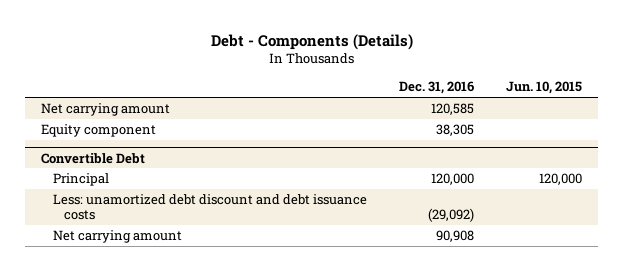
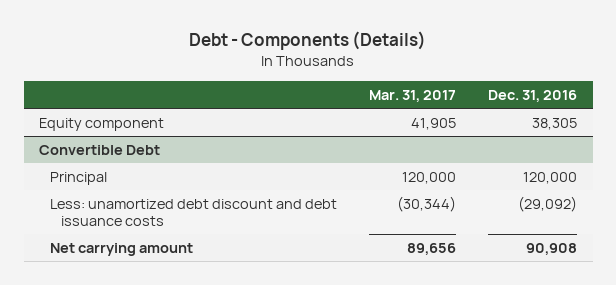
[505,81,582,95] Jun. 10, 2015 -> none
none -> [368,89,456,102] Mar. 31, 2017
[41,103,171,117] Net carrying amount -> none

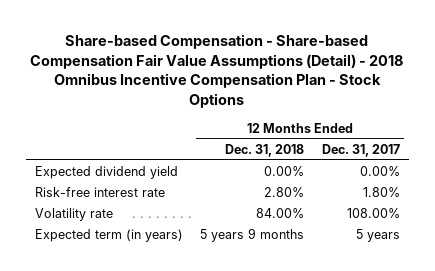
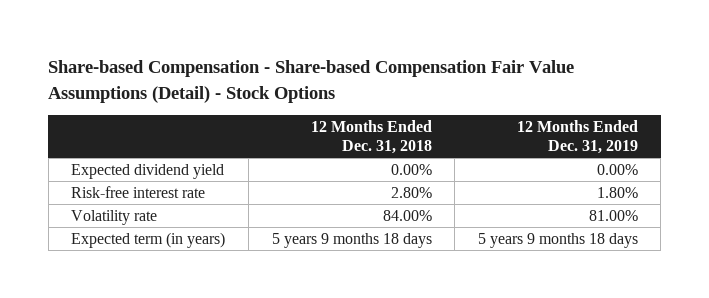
[30,33,404,108] Share-based Compensation - Share-based Compensation Fair Value Assumptions (Detail) - 2018 Omnibus Incentive Compensation Plan - Stock Options -> [48,60,575,103] Share-based Compensation - Share-based Compensation Fair Value Assumptions (Detail) - Stock Options
[321,143,400,157] Dec. 31, 2017 -> none
none -> [516,119,638,154] 12 Months Ended Dec. 31, 2019
[200,228,305,243] 5 years 9 months -> [271,232,432,248] 5 years 9 months 18 days

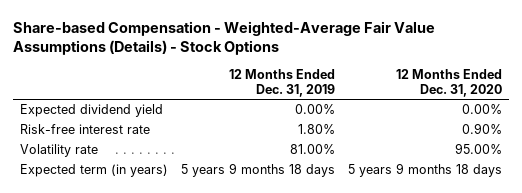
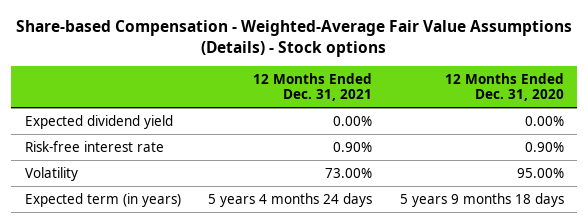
[13,20,436,56] Share-based Compensation - Weighted-Average Fair Value Assumptions (Details) - Stock Options -> [16,19,573,57] Share-based Compensation - Weighted-Average Fair Value Assumptions (Details) - Stock options
[229,69,336,98] 12 Months Ended Dec. 31, 2019 -> none
none -> [253,72,373,102] 12 Months Ended Dec. 31, 2021
[19,144,98,158] Volatility rate -> [24,166,78,181] Volatility

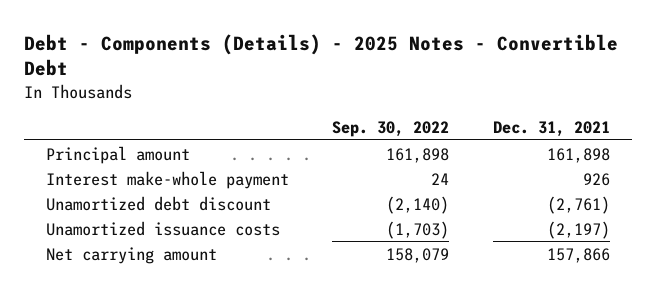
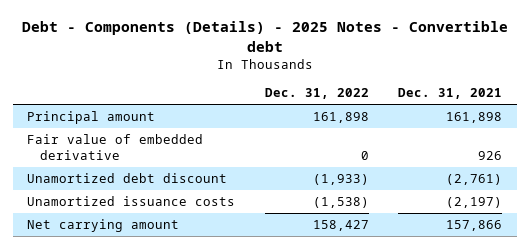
[23,33,618,77] Debt - Components (Details) - 2025 Notes - Convertible Debt -> [21,21,508,52] Debt - Components (Details) - 2025 Notes - Convertible debt
[332,120,450,137] Sep. 30, 2022 -> none
none -> [264,88,369,100] Dec. 31, 2022
[45,170,289,189] Interest make-whole payment -> [27,134,204,160] Fair value of embedded derivative

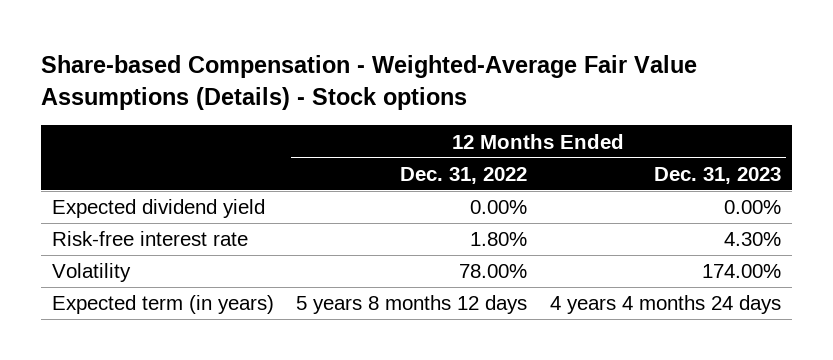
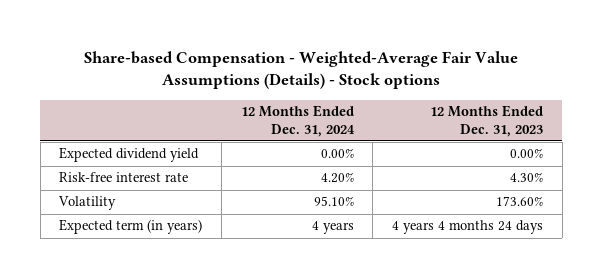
[400,166,528,184] Dec. 31, 2022 -> none
none -> [240,105,355,137] 12 Months Ended Dec. 31, 2024
[701,264,781,279] 174.00% -> [496,196,544,207] 173.60%

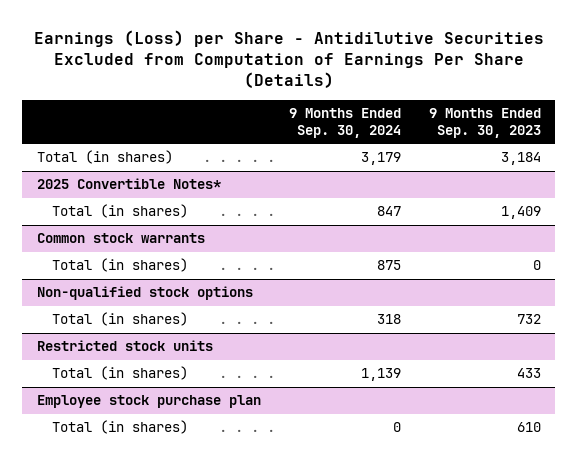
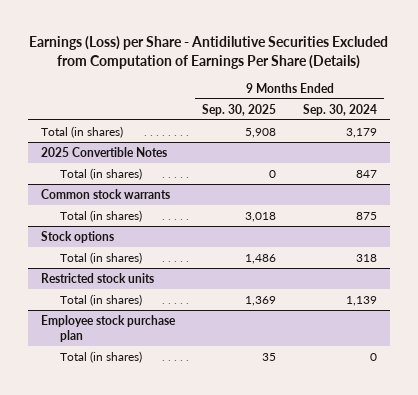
[428,108,541,138] 9 Months Ended Sep. 30, 2023 -> none
none -> [202,103,277,116] Sep. 30, 2025
[36,178,221,190] 2025 Convertible Notes* -> [41,146,168,157] 2025 Convertible Notes
[36,286,253,301] Non-qualified stock options -> [41,230,115,243] Stock options

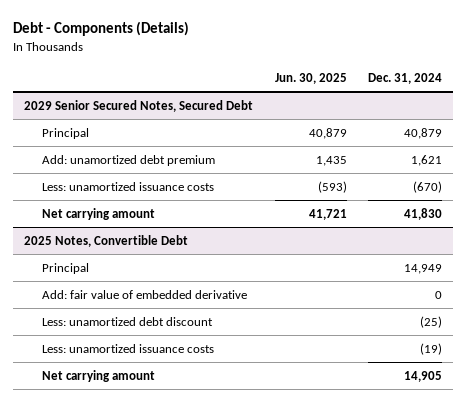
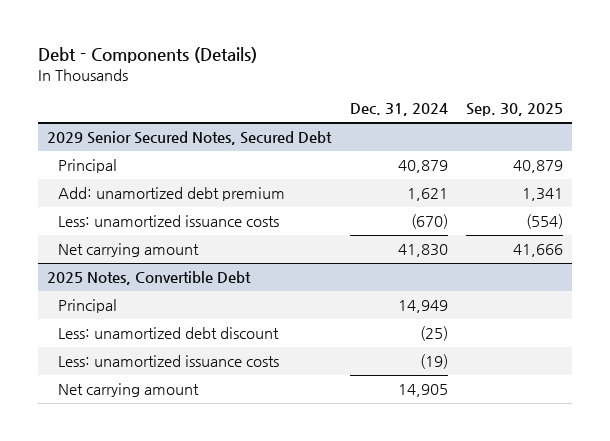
[274,73,347,85] Jun. 30, 2025 -> none
none -> [465,103,563,117] Sep. 30, 2025
[41,289,247,299] Add: fair value of embedded derivative -> none

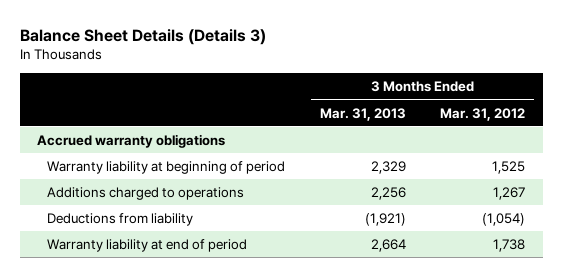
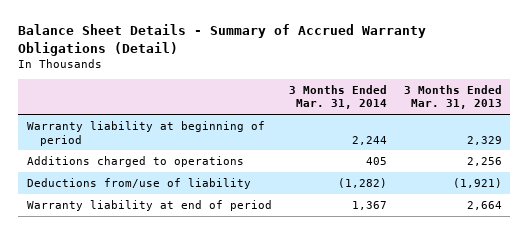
[19,28,266,45] Balance Sheet Details (Details 3) -> [18,24,427,56] Balance Sheet Details - Summary of Accrued Warranty Obligations (Detail)
[440,107,526,121] Mar. 31, 2012 -> none
none -> [288,84,387,110] 3 Months Ended Mar. 31, 2014
[36,134,225,149] Accrued warranty obligations -> none
[47,213,194,227] Deductions from liability -> [26,177,251,189] Deductions from/use of liability

